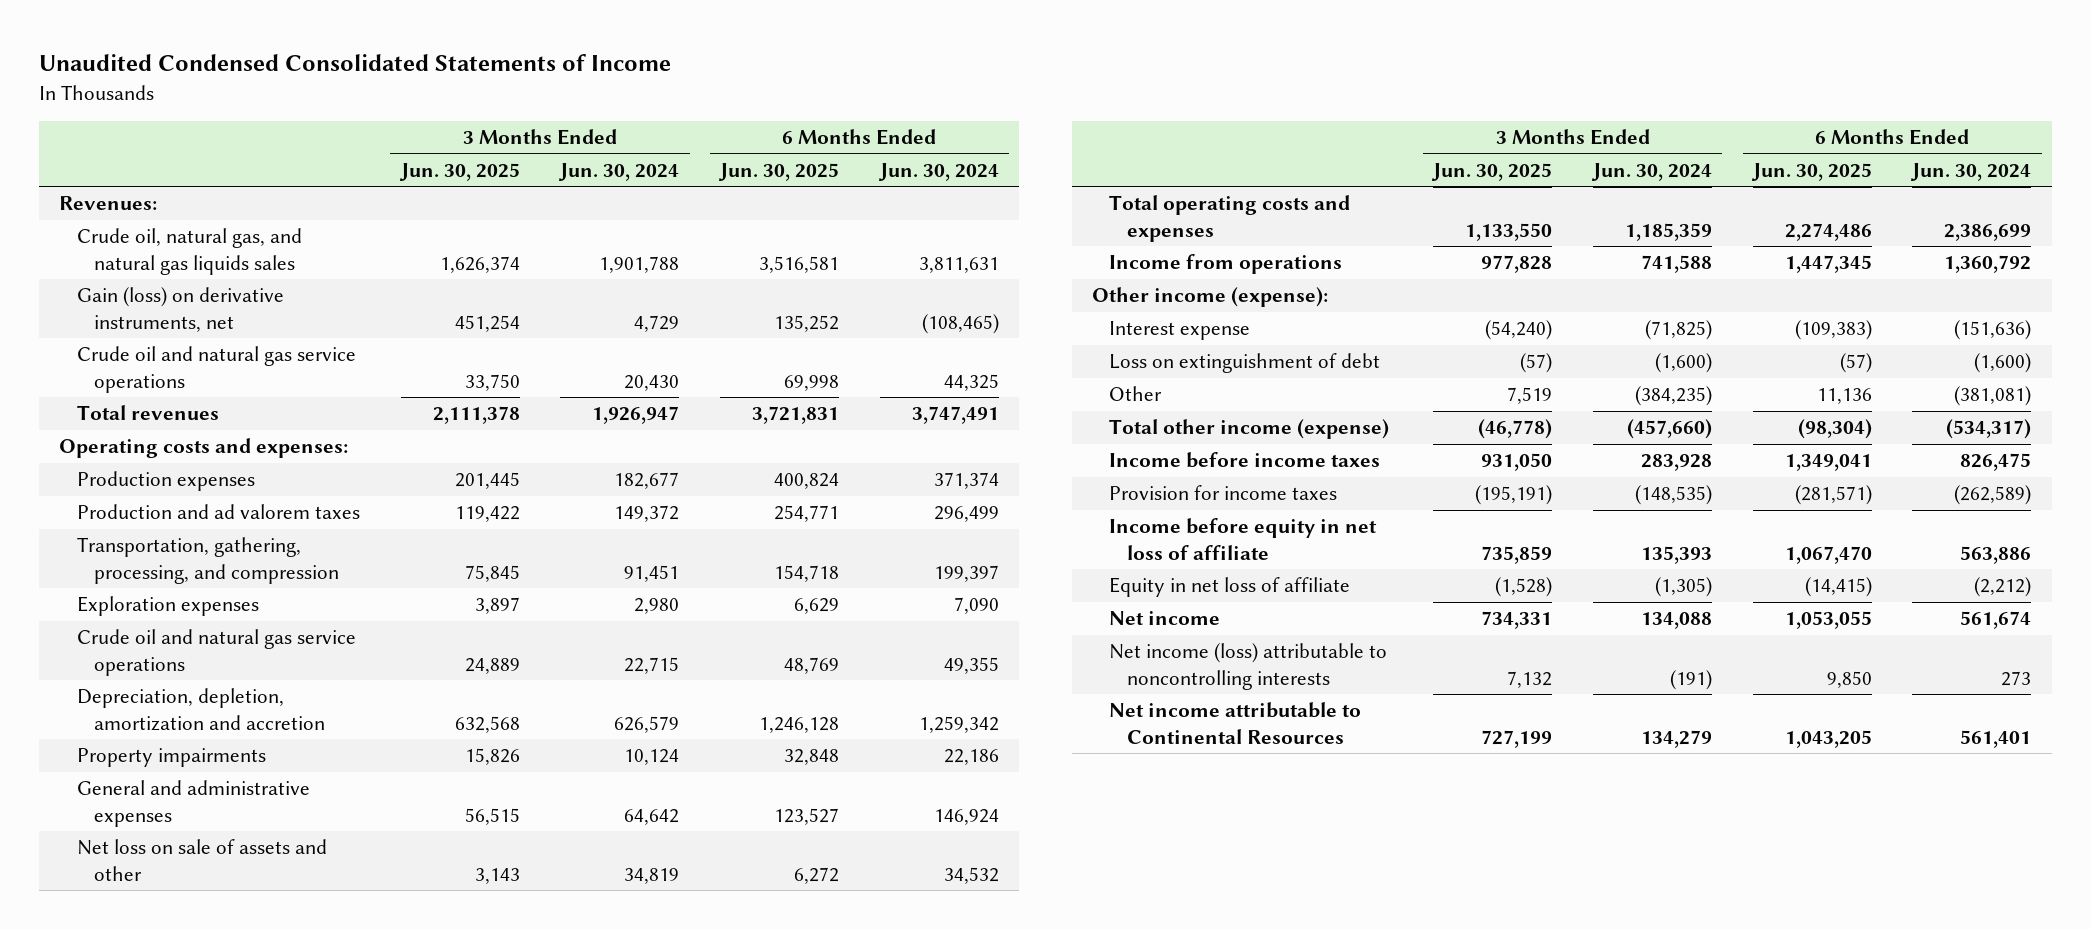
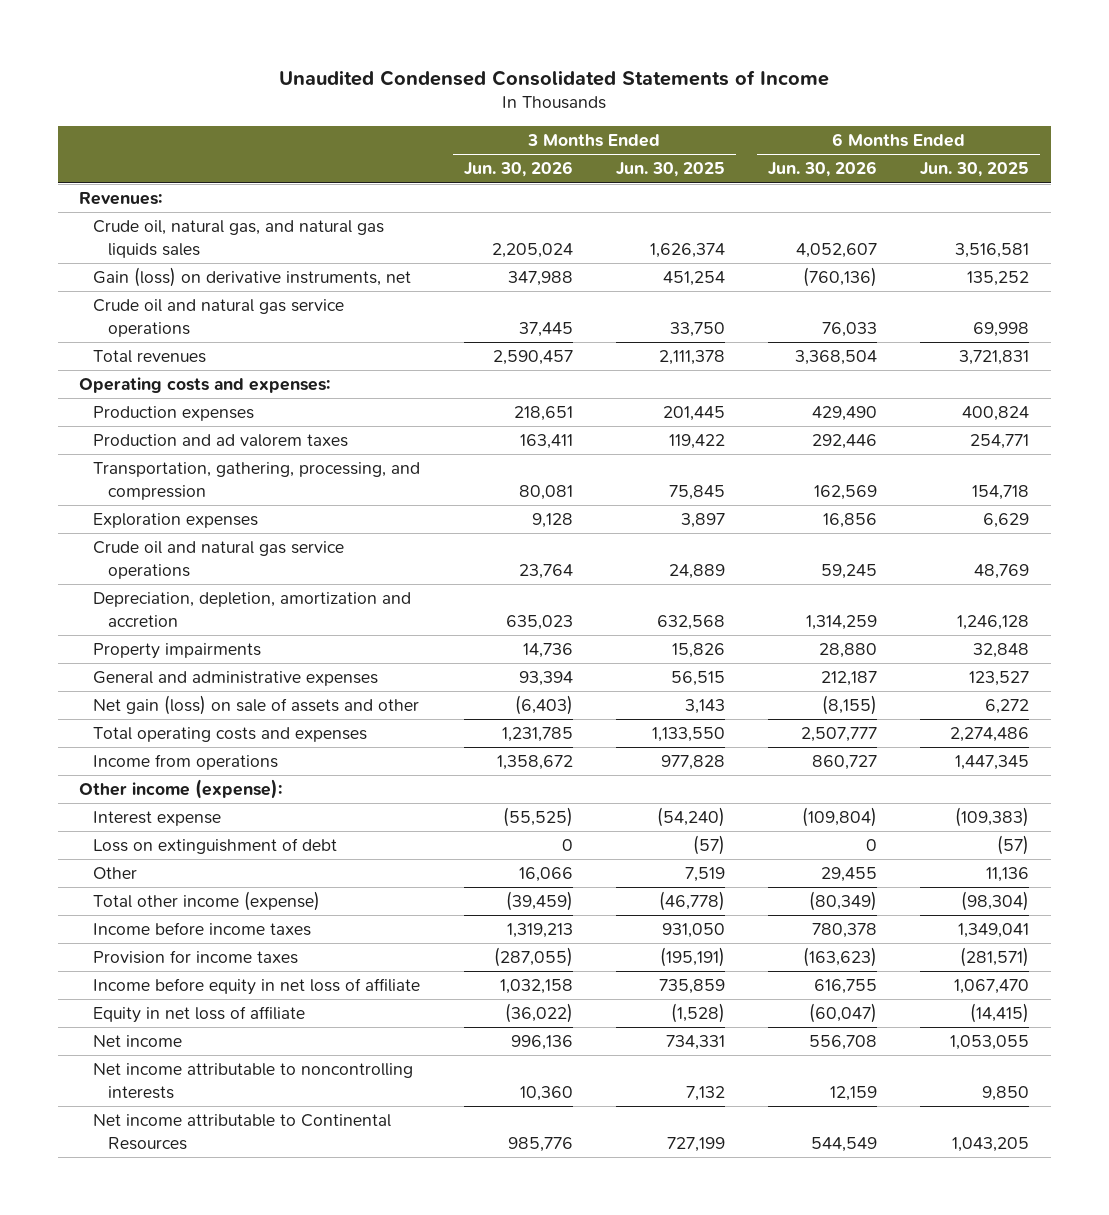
[558,162,680,181] Jun. 30, 2024 -> none
[877,162,999,181] Jun. 30, 2024 -> none
none -> [463,161,573,178] Jun. 30, 2026
none -> [768,161,878,178] Jun. 30, 2026
[76,839,327,881] Net loss on sale of assets and other -> [93,695,420,716] Net gain (loss) on sale of assets and other
[1109,643,1388,690] Net income (loss) attributable to noncontrolling interests -> [93,1063,414,1099] Net income attributable to noncontrolling interests

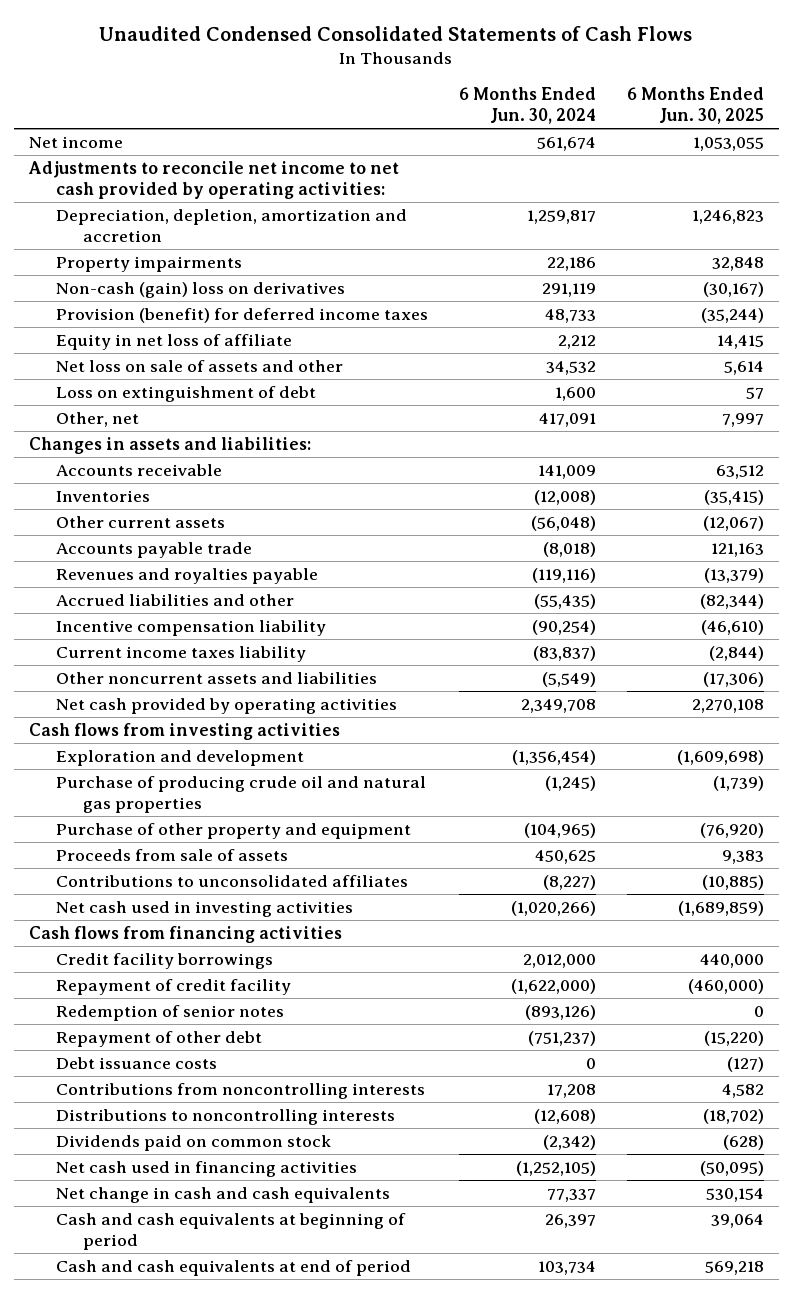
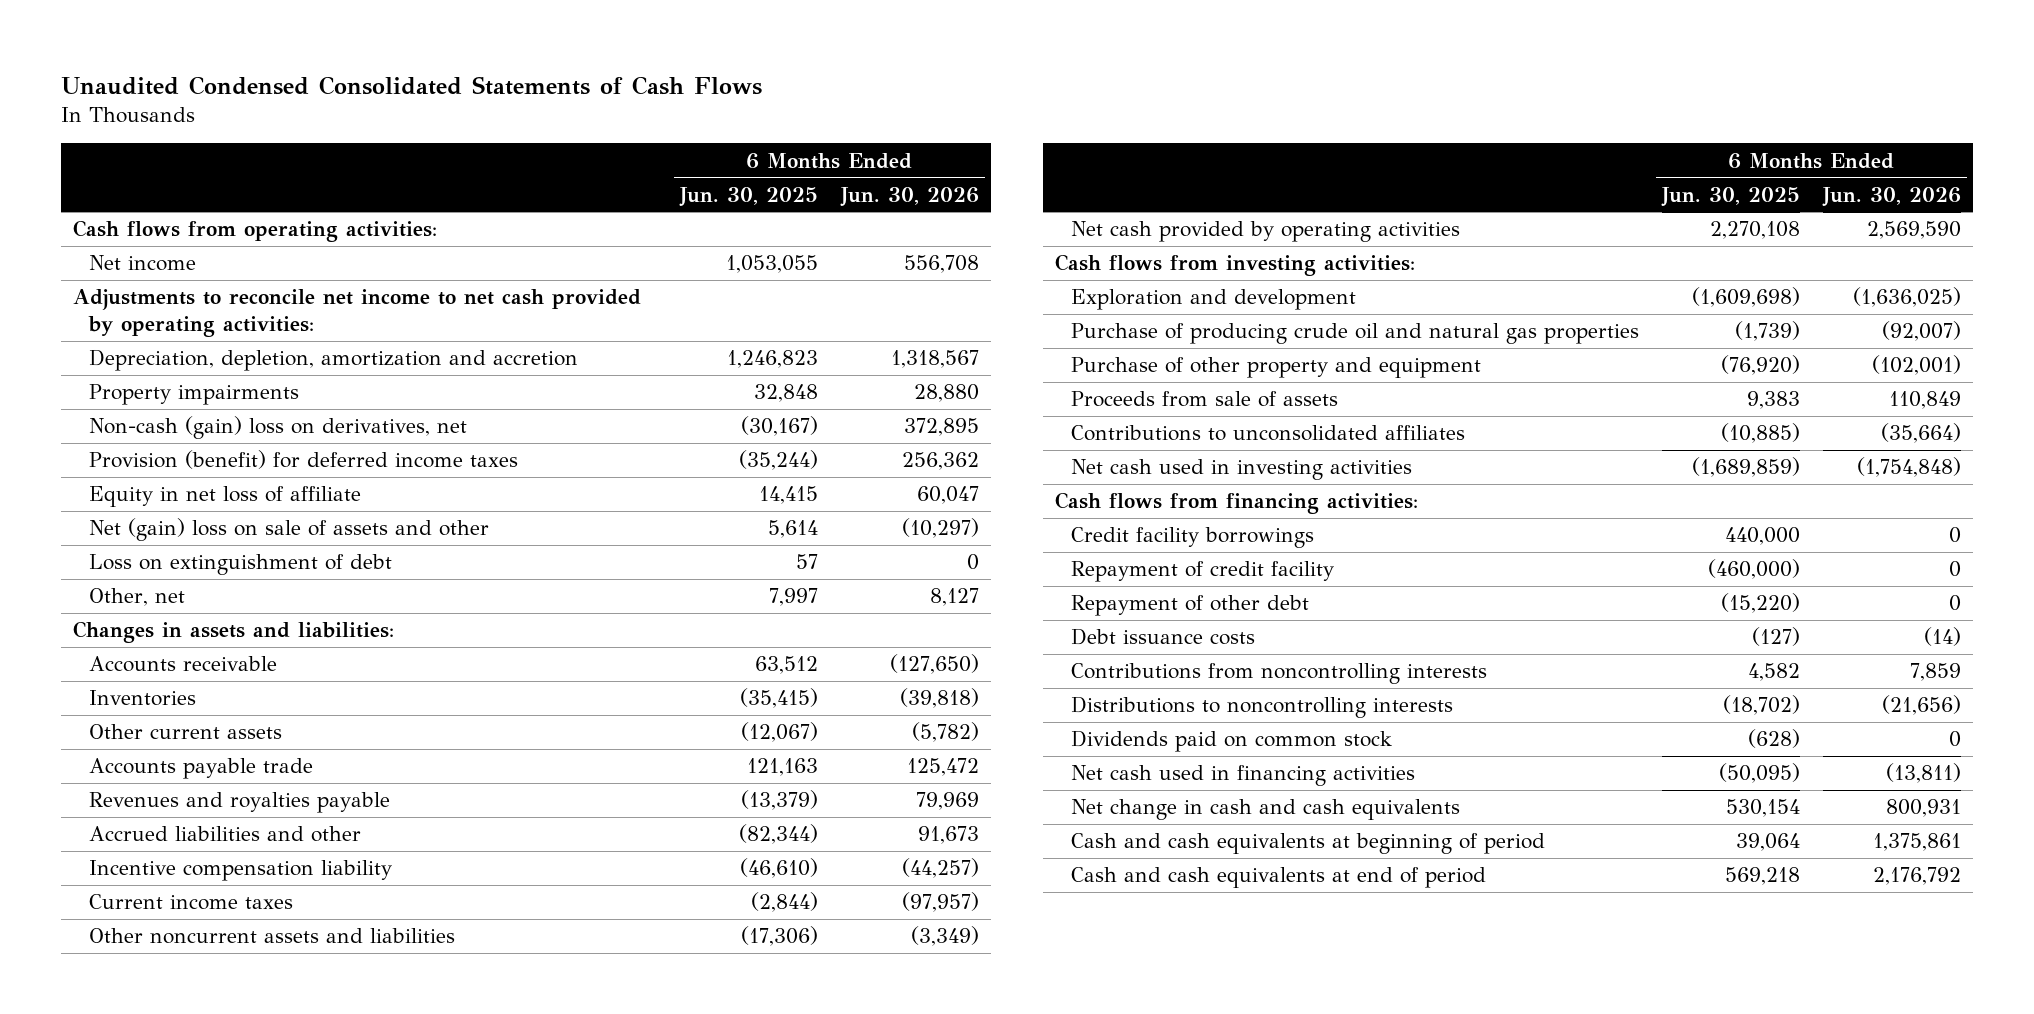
[458,87,596,125] 6 Months Ended Jun. 30, 2024 -> none
none -> [839,186,979,207] Jun. 30, 2026
none -> [72,220,437,243] Cash flows from operating activities:
[56,281,346,298] Non-cash (gain) loss on derivatives -> [88,416,467,440] Non-cash (gain) loss on derivatives, net
[56,359,344,372] Net loss on sale of assets and other -> [88,518,489,542] Net (gain) loss on sale of assets and other
[56,645,307,662] Current income taxes liability -> [88,894,293,911] Current income taxes
[29,722,341,740] Cash flows from investing activities -> [1054,254,1415,277] Cash flows from investing activities:
[29,925,343,943] Cash flows from financing activities -> [1054,492,1418,515] Cash flows from financing activities:
[56,1004,285,1021] Redemption of senior notes -> none

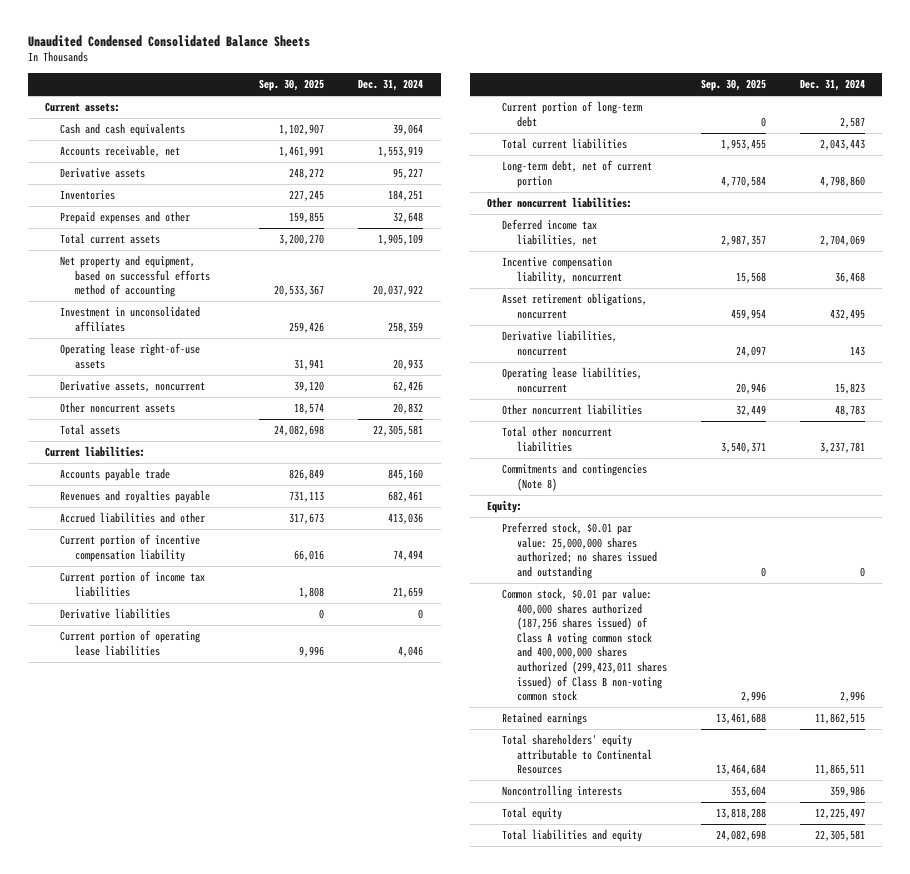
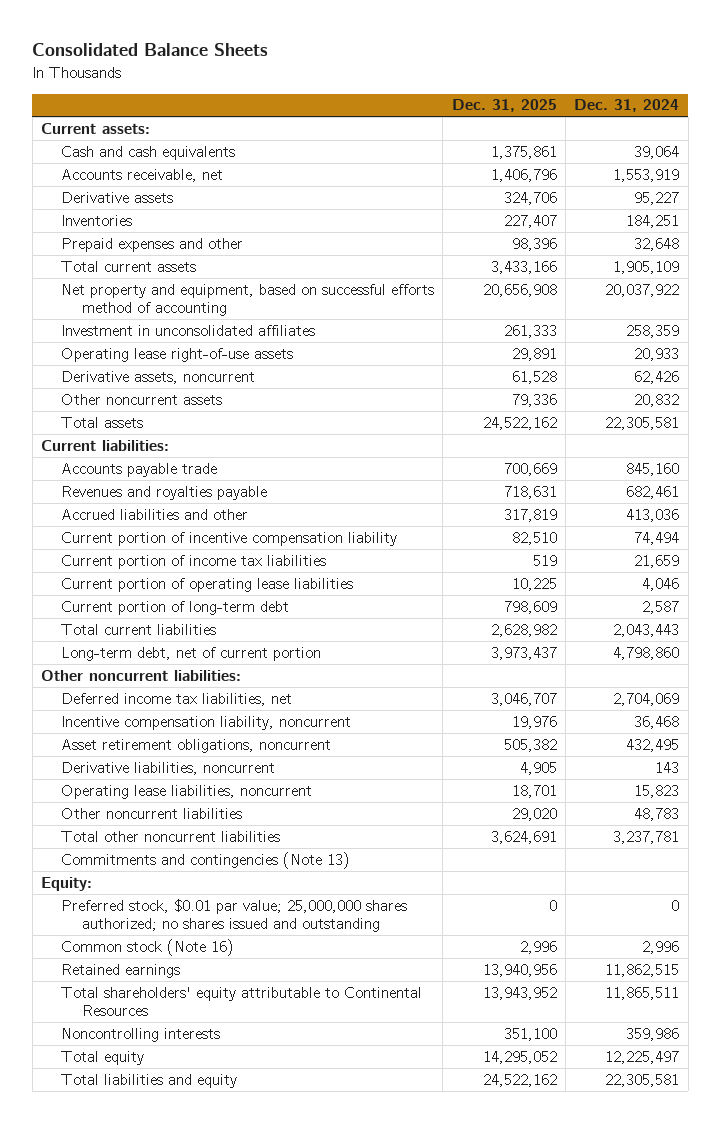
[27,34,310,47] Unaudited Condensed Consolidated Balance Sheets -> [32,43,269,57] Consolidated Balance Sheets
[259,79,325,92] Sep. 30, 2025 -> none
none -> [451,99,557,113] Dec. 31, 2025
[59,608,170,620] Derivative liabilities -> none
[501,463,647,491] Commitments and contingencies (Note 8) -> [61,851,351,869] Commitments and contingencies (Note 13)
[501,522,657,579] Preferred stock, $0.01 par value: 25,000,000 shares authorized; no shares issued and outstanding -> [61,898,408,933] Preferred stock, $0.01 par value; 25,000,000 shares authorized; no shares issued and outstanding
[501,588,667,702] Common stock, $0.01 par value: 400,000 shares authorized (187,256 shares issued) of Class A voting common stock and 400,000,000 shares authorized (299,423,011 shares issued) of Class B non-voting common stock -> [61,938,235,956] Common stock (Note 16)

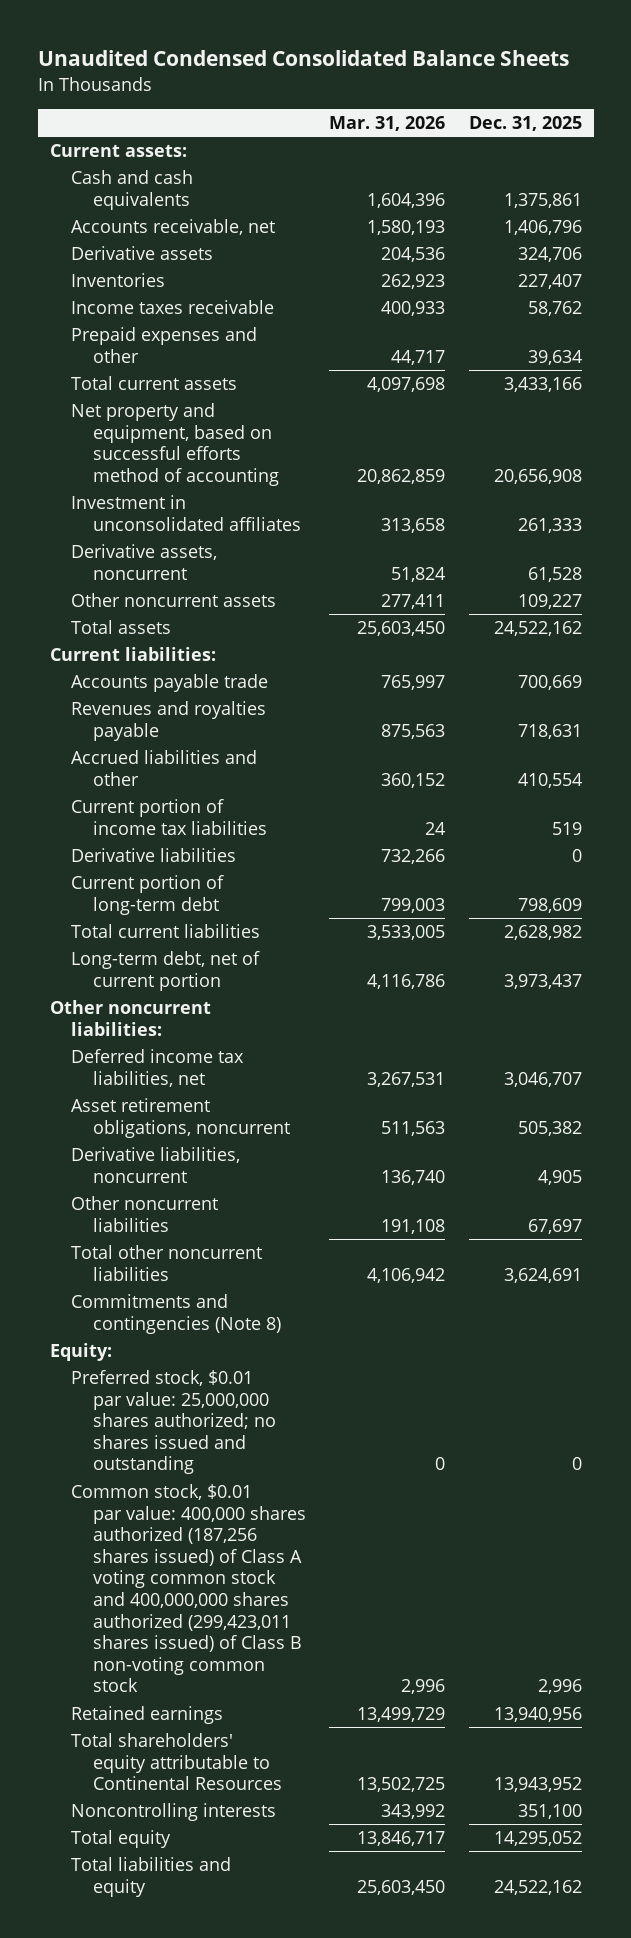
[32,43,269,57] Consolidated Balance Sheets -> [37,50,569,67] Unaudited Condensed Consolidated Balance Sheets
[574,99,680,113] Dec. 31, 2024 -> none
none -> [329,115,446,131] Mar. 31, 2026
none -> [71,300,275,315] Income taxes receivable
[511,237,557,251] 98,396 -> [527,349,582,365] 39,634
[61,347,294,362] Operating lease right-of-use assets -> none
[511,393,557,407] 79,336 -> [517,594,582,610] 109,227
[61,531,398,546] Current portion of incentive compensation liability -> none
[503,508,557,522] 317,819 -> [517,772,582,788] 410,554
[61,577,354,592] Current portion of operating lease liabilities -> none
none -> [71,848,237,863] Derivative liabilities
[61,715,352,730] Incentive compensation liability, noncurrent -> none
[61,784,313,799] Operating lease liabilities, noncurrent -> none
[511,807,557,821] 29,020 -> [527,1218,582,1234] 67,697
[61,851,351,869] Commitments and contingencies (Note 13) -> [71,1294,281,1334] Commitments and contingencies (Note 8)
[61,898,408,933] Preferred stock, $0.01 par value; 25,000,000 shares authorized; no shares issued and outstanding -> [71,1370,276,1475] Preferred stock, $0.01 par value: 25,000,000 shares authorized; no shares issued and outstanding
[61,938,235,956] Common stock (Note 16) -> [71,1484,306,1693] Common stock, $0.01 par value: 400,000 shares authorized (187,256 shares issued) of Class A voting common stock and 400,000,000 shares authorized (299,423,011 shares issued) of Class B non-voting common stock

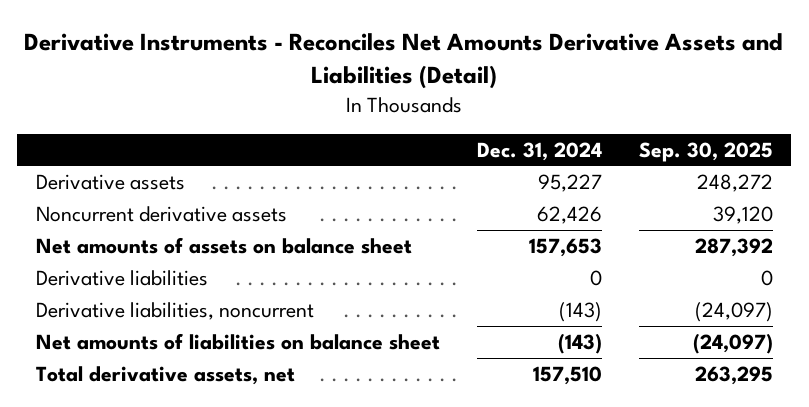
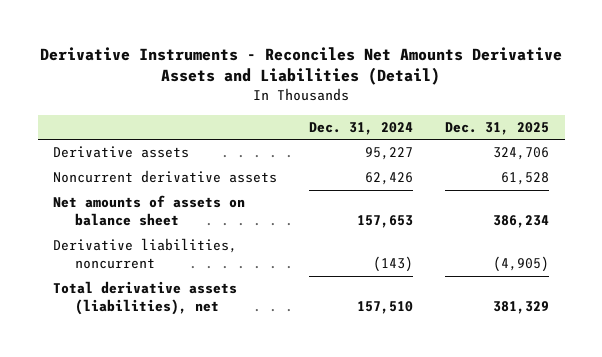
[638,141,773,162] Sep. 30, 2025 -> none
none -> [444,121,549,135] Dec. 31, 2025
[35,269,208,286] Derivative liabilities -> none
[35,332,440,350] Net amounts of liabilities on balance sheet -> none
[35,365,295,385] Total derivative assets, net -> [53,281,238,316] Total derivative assets (liabilities), net

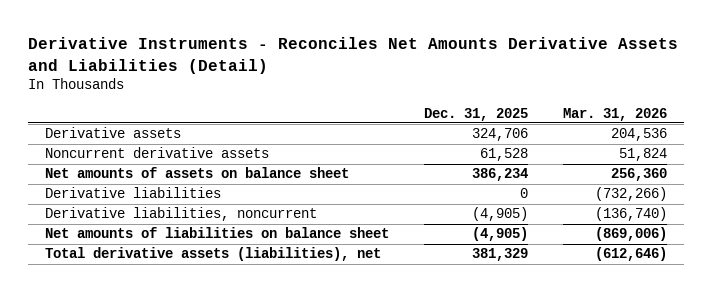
[309,121,414,135] Dec. 31, 2024 -> none
none -> [562,107,667,121] Mar. 31, 2026
none -> [45,187,222,199] Derivative liabilities
none -> [45,227,390,239] Net amounts of liabilities on balance sheet

